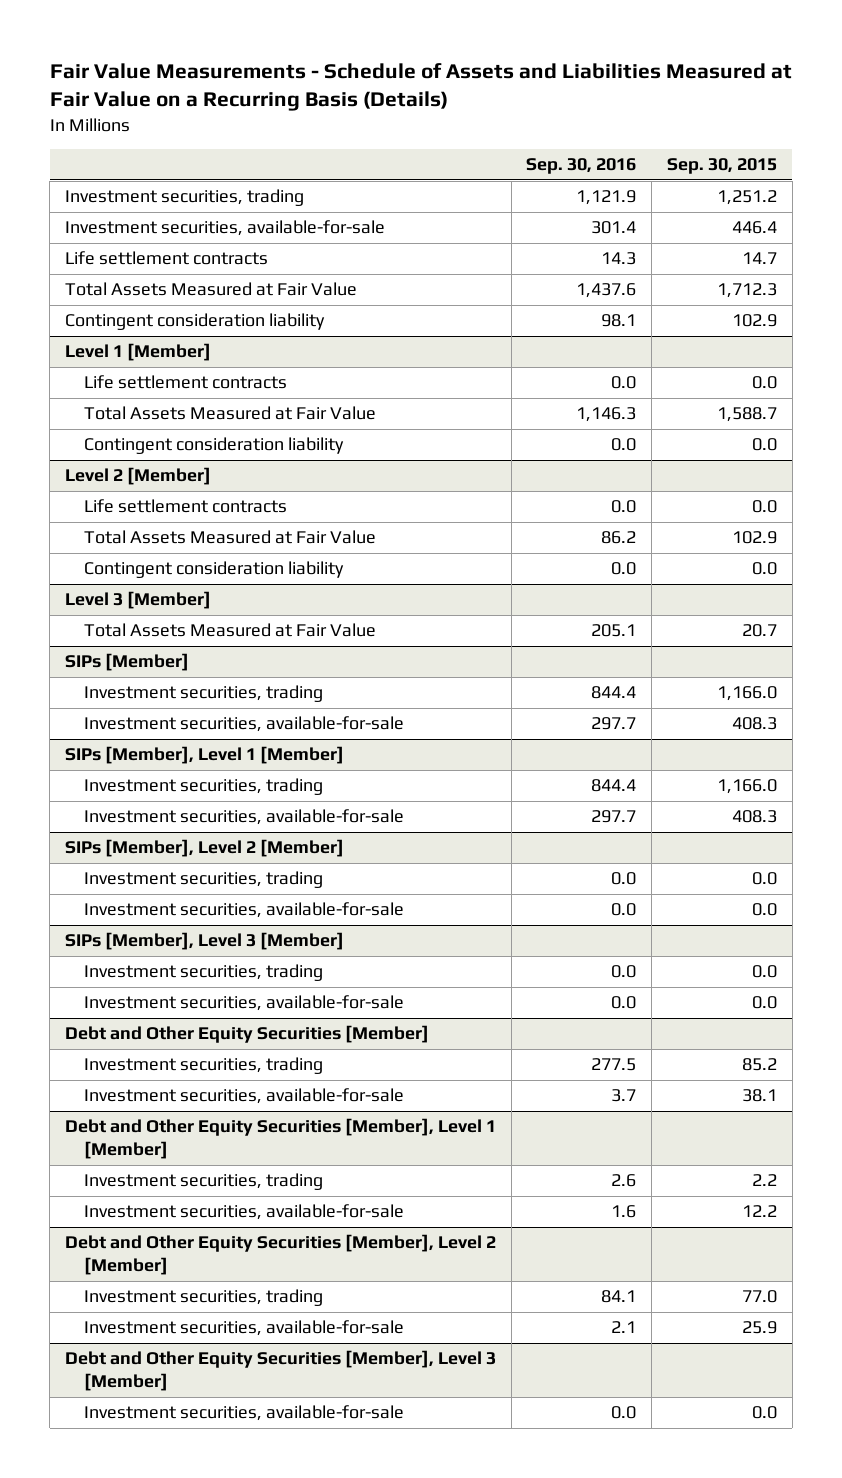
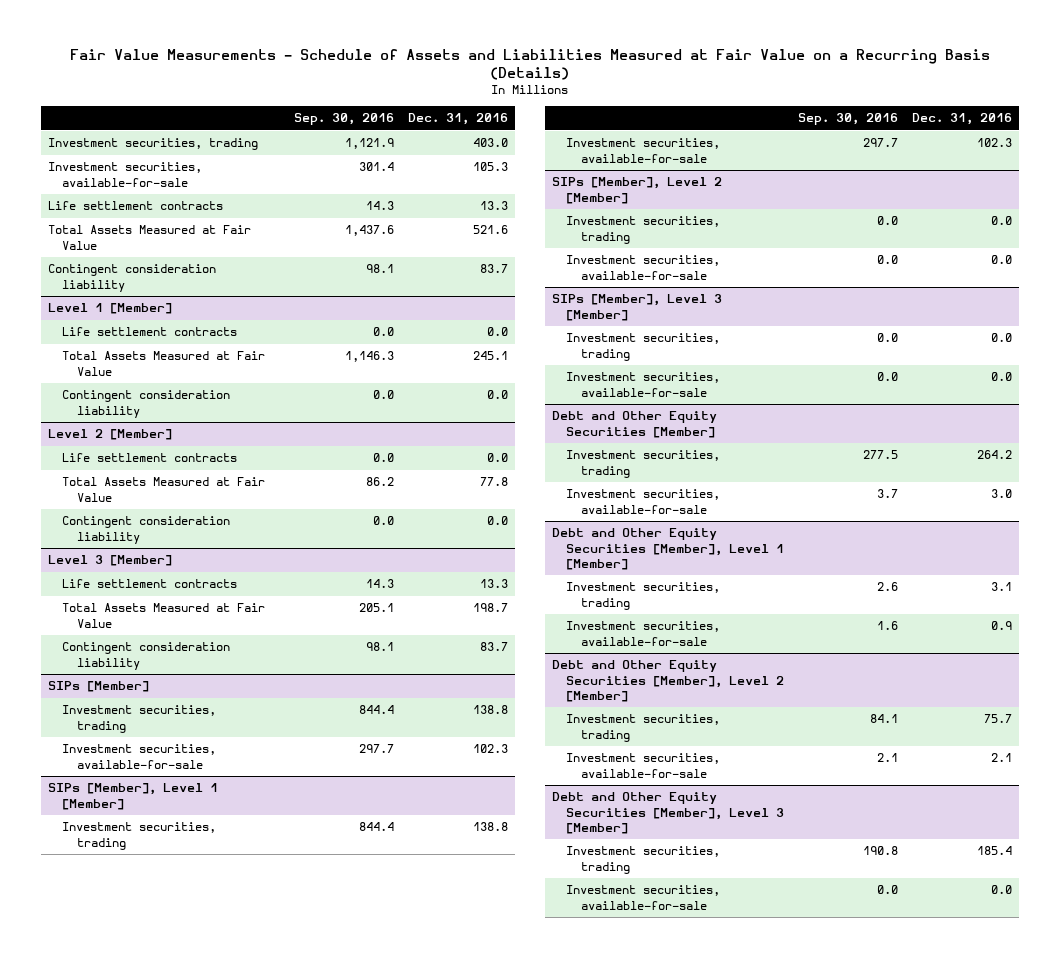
[667,158,778,175] Sep. 30, 2015 -> none
none -> [408,113,509,126] Dec. 31, 2016
none -> [62,579,238,589] Life settlement contracts
none -> [62,642,231,670] Contingent consideration liability
none -> [566,846,721,874] Investment securities, trading

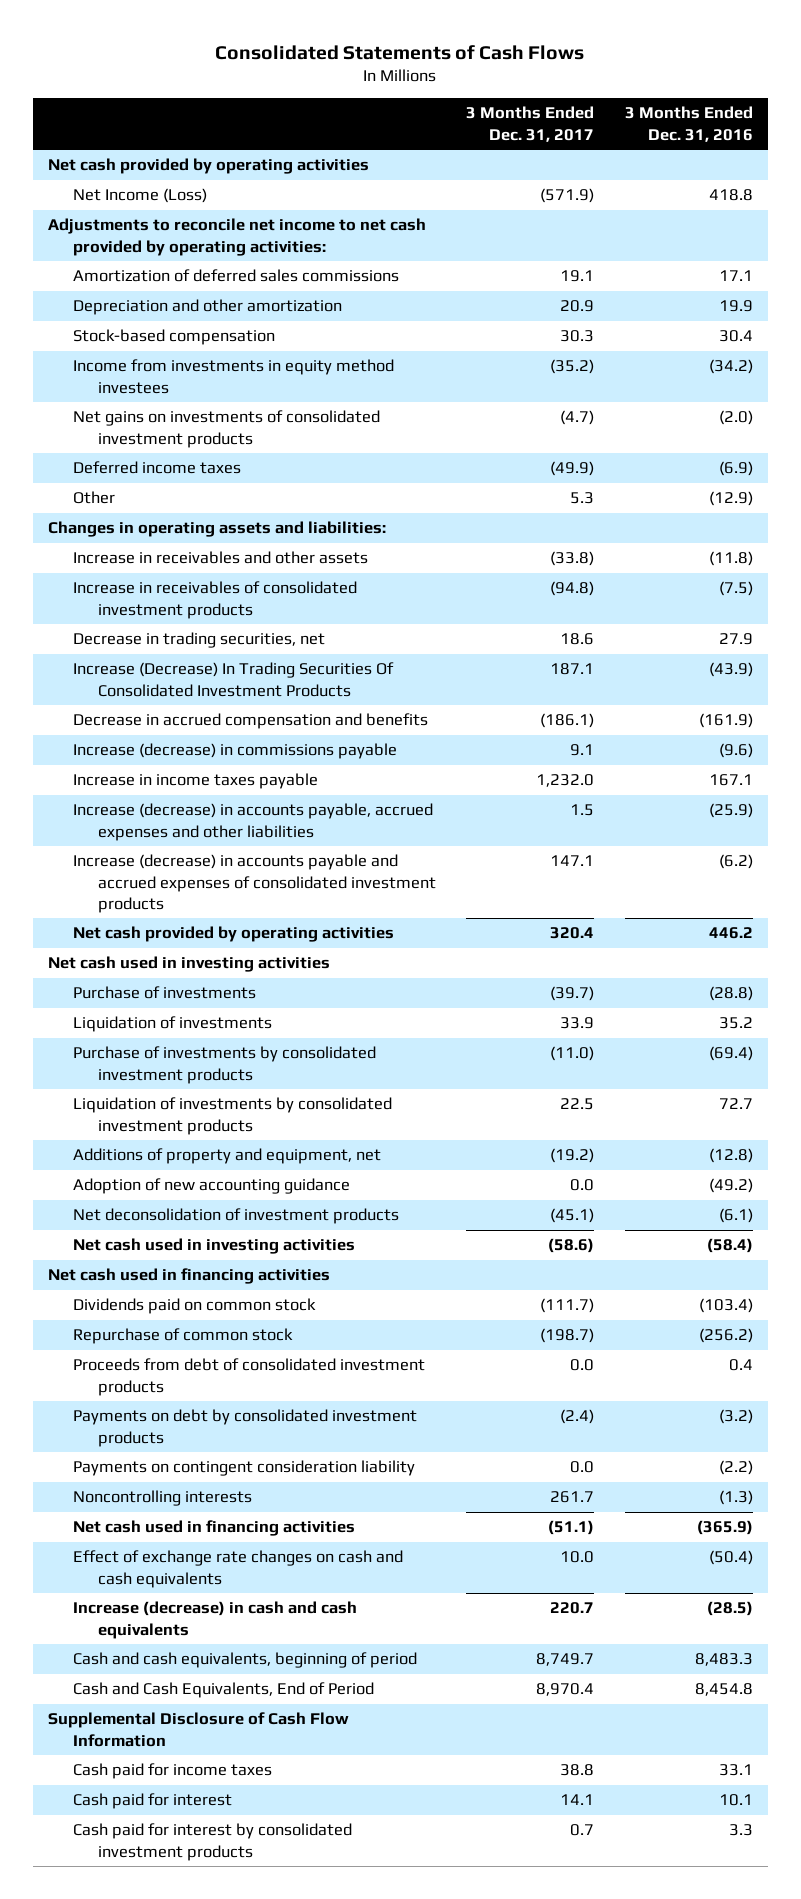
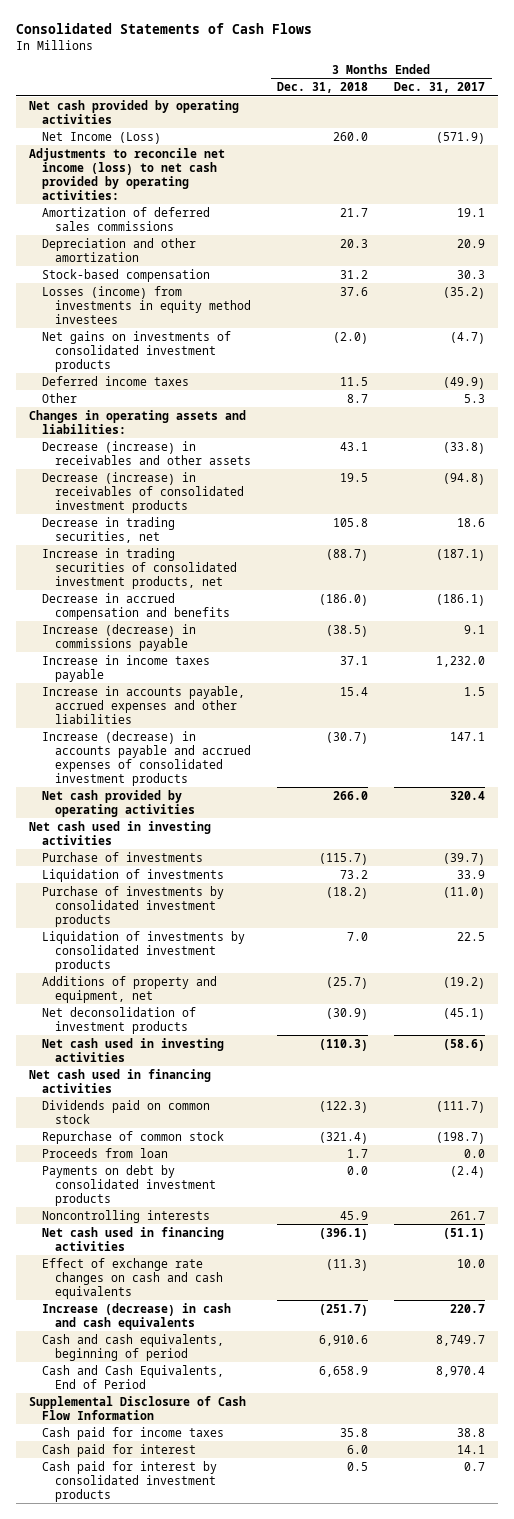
[624,106,753,142] 3 Months Ended Dec. 31, 2016 -> none
none -> [277,82,369,94] Dec. 31, 2018
[47,218,426,256] Adjustments to reconcile net income to net cash provided by operating activities: -> [29,147,226,200] Adjustments to reconcile net income (loss) to net cash provided by operating activities:
[72,359,394,394] Income from investments in equity method investees -> [42,285,252,324] Losses (income) from investments in equity method investees
[72,551,368,565] Increase in receivables and other assets -> [42,440,252,465] Decrease (increase) in receivables and other assets
[72,581,357,619] Increase in receivables of consolidated investment products -> [42,471,245,513] Decrease (increase) in receivables of consolidated investment products
[72,662,394,697] Increase (Decrease) In Trading Securities Of Consolidated Investment Products -> [42,547,238,589] Increase in trading securities of consolidated investment products, net
[550,663,595,676] 187.1 -> [436,548,486,561] (187.1)
[72,803,433,841] Increase (decrease) in accounts payable, accrued expenses and other liabilities -> [42,685,246,724] Increase in accounts payable, accrued expenses and other liabilities
[72,1178,350,1195] Adoption of new accounting guidance -> none
[72,1358,425,1396] Proceeds from debt of consolidated investment products -> none
none -> [42,1147,169,1158] Proceeds from loan
[72,1460,415,1477] Payments on contingent consideration liability -> none

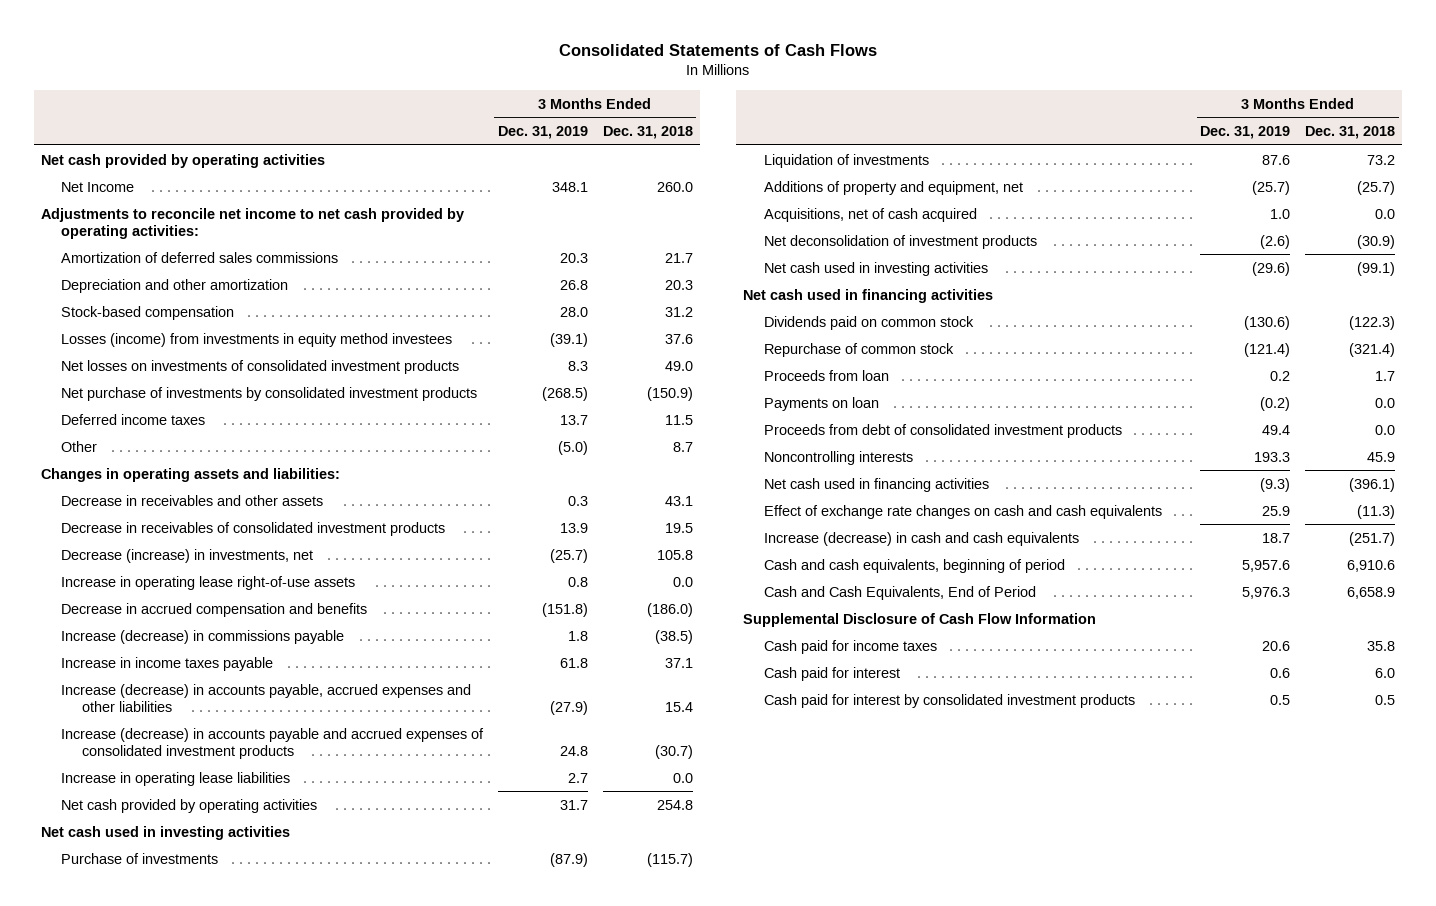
[394,82,486,94] Dec. 31, 2017 -> none
none -> [497,125,588,139] Dec. 31, 2019
[42,131,162,144] Net Income (Loss) -> [61,181,135,192] Net Income
[29,147,226,200] Adjustments to reconcile net income (loss) to net cash provided by operating activities: -> [40,207,464,239] Adjustments to reconcile net income to net cash provided by operating activities:
[42,330,232,372] Net gains on investments of consolidated investment products -> [61,359,460,374] Net losses on investments of consolidated investment products
[333,331,369,344] (2.0) -> [664,360,693,371] 49.0
none -> [61,386,478,401] Net purchase of investments by consolidated investment products
[42,547,238,589] Increase in trading securities of consolidated investment products, net -> none
[42,440,252,465] Decrease (increase) in receivables and other assets -> [61,494,324,506] Decrease in receivables and other assets
[42,471,245,513] Decrease (increase) in receivables of consolidated investment products -> [61,521,446,536] Decrease in receivables of consolidated investment products
[42,516,176,543] Decrease in trading securities, net -> [61,548,314,563] Decrease (increase) in investments, net
none -> [61,575,356,590] Increase in operating lease right-of-use assets
[42,685,246,724] Increase in accounts payable, accrued expenses and other liabilities -> [61,683,472,712] Increase (decrease) in accounts payable, accrued expenses and other liabilities
none -> [61,771,291,786] Increase in operating lease liabilities
[333,790,369,800] 266.0 -> [656,799,693,810] 254.8
[42,885,225,927] Purchase of investments by consolidated investment products -> none
[42,930,246,972] Liquidation of investments by consolidated investment products -> none
none -> [763,207,977,222] Acquisitions, net of cash acquired
[319,1038,369,1051] (110.3) -> [1356,261,1395,276] (99.1)
[42,1164,217,1206] Payments on debt by consolidated investment products -> none
none -> [763,396,879,411] Payments on loan
none -> [763,423,1122,438] Proceeds from debt of consolidated investment products

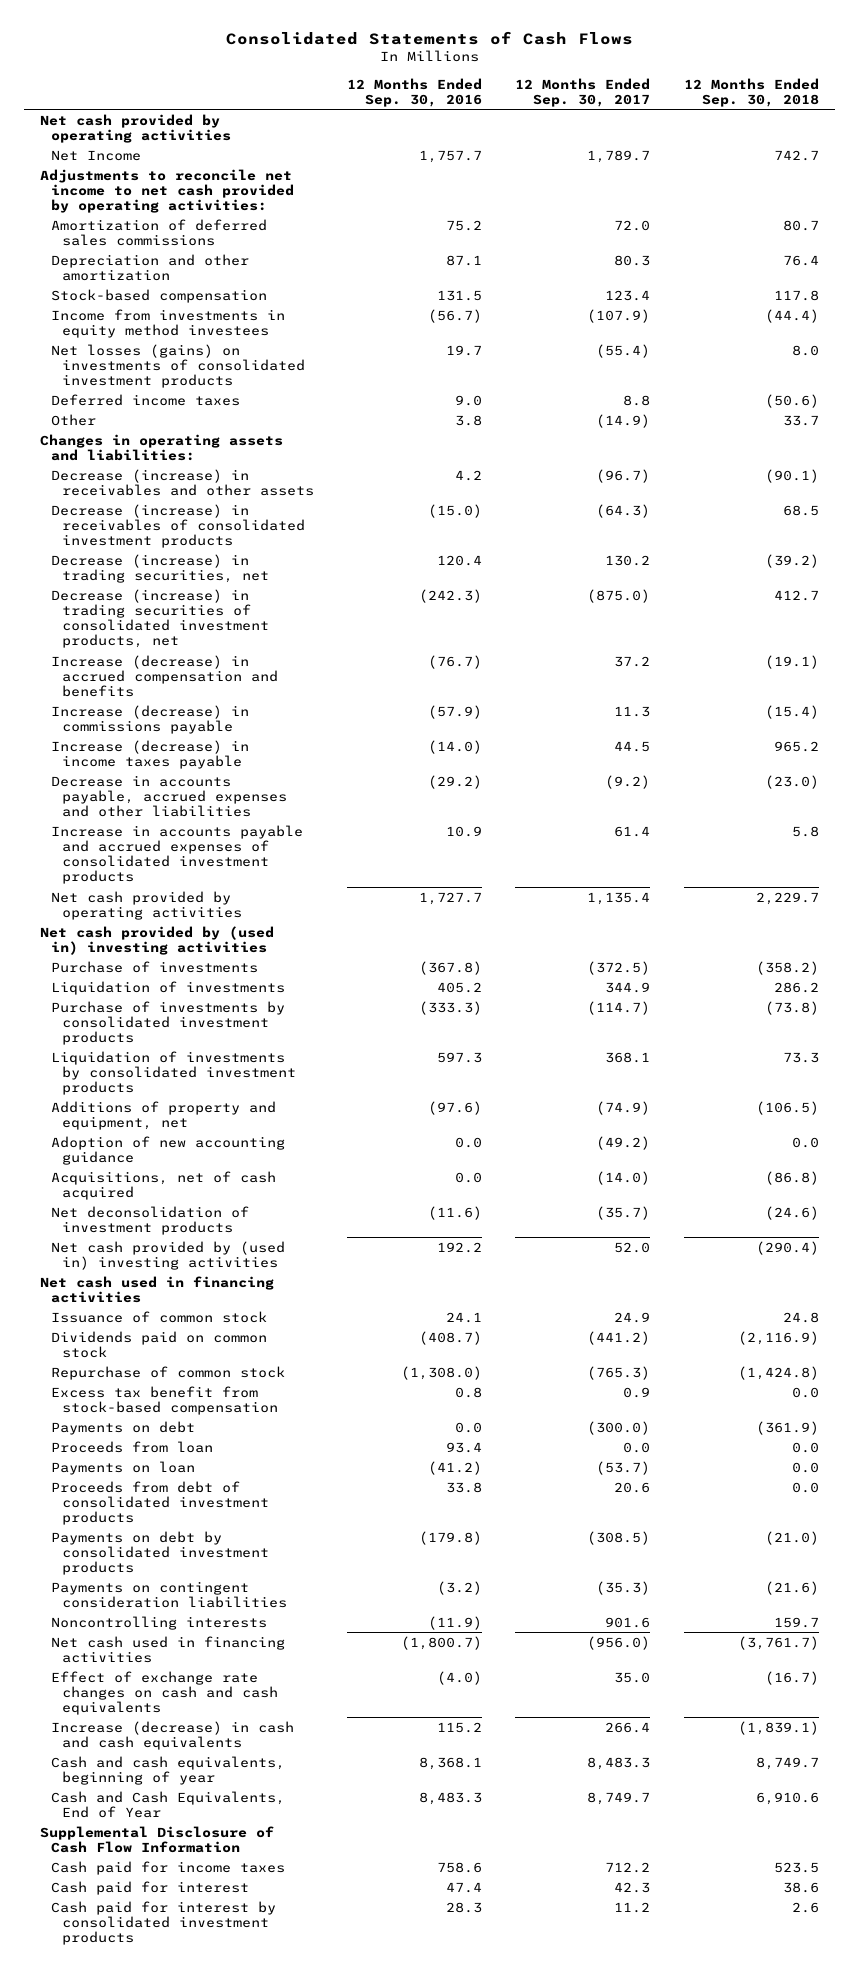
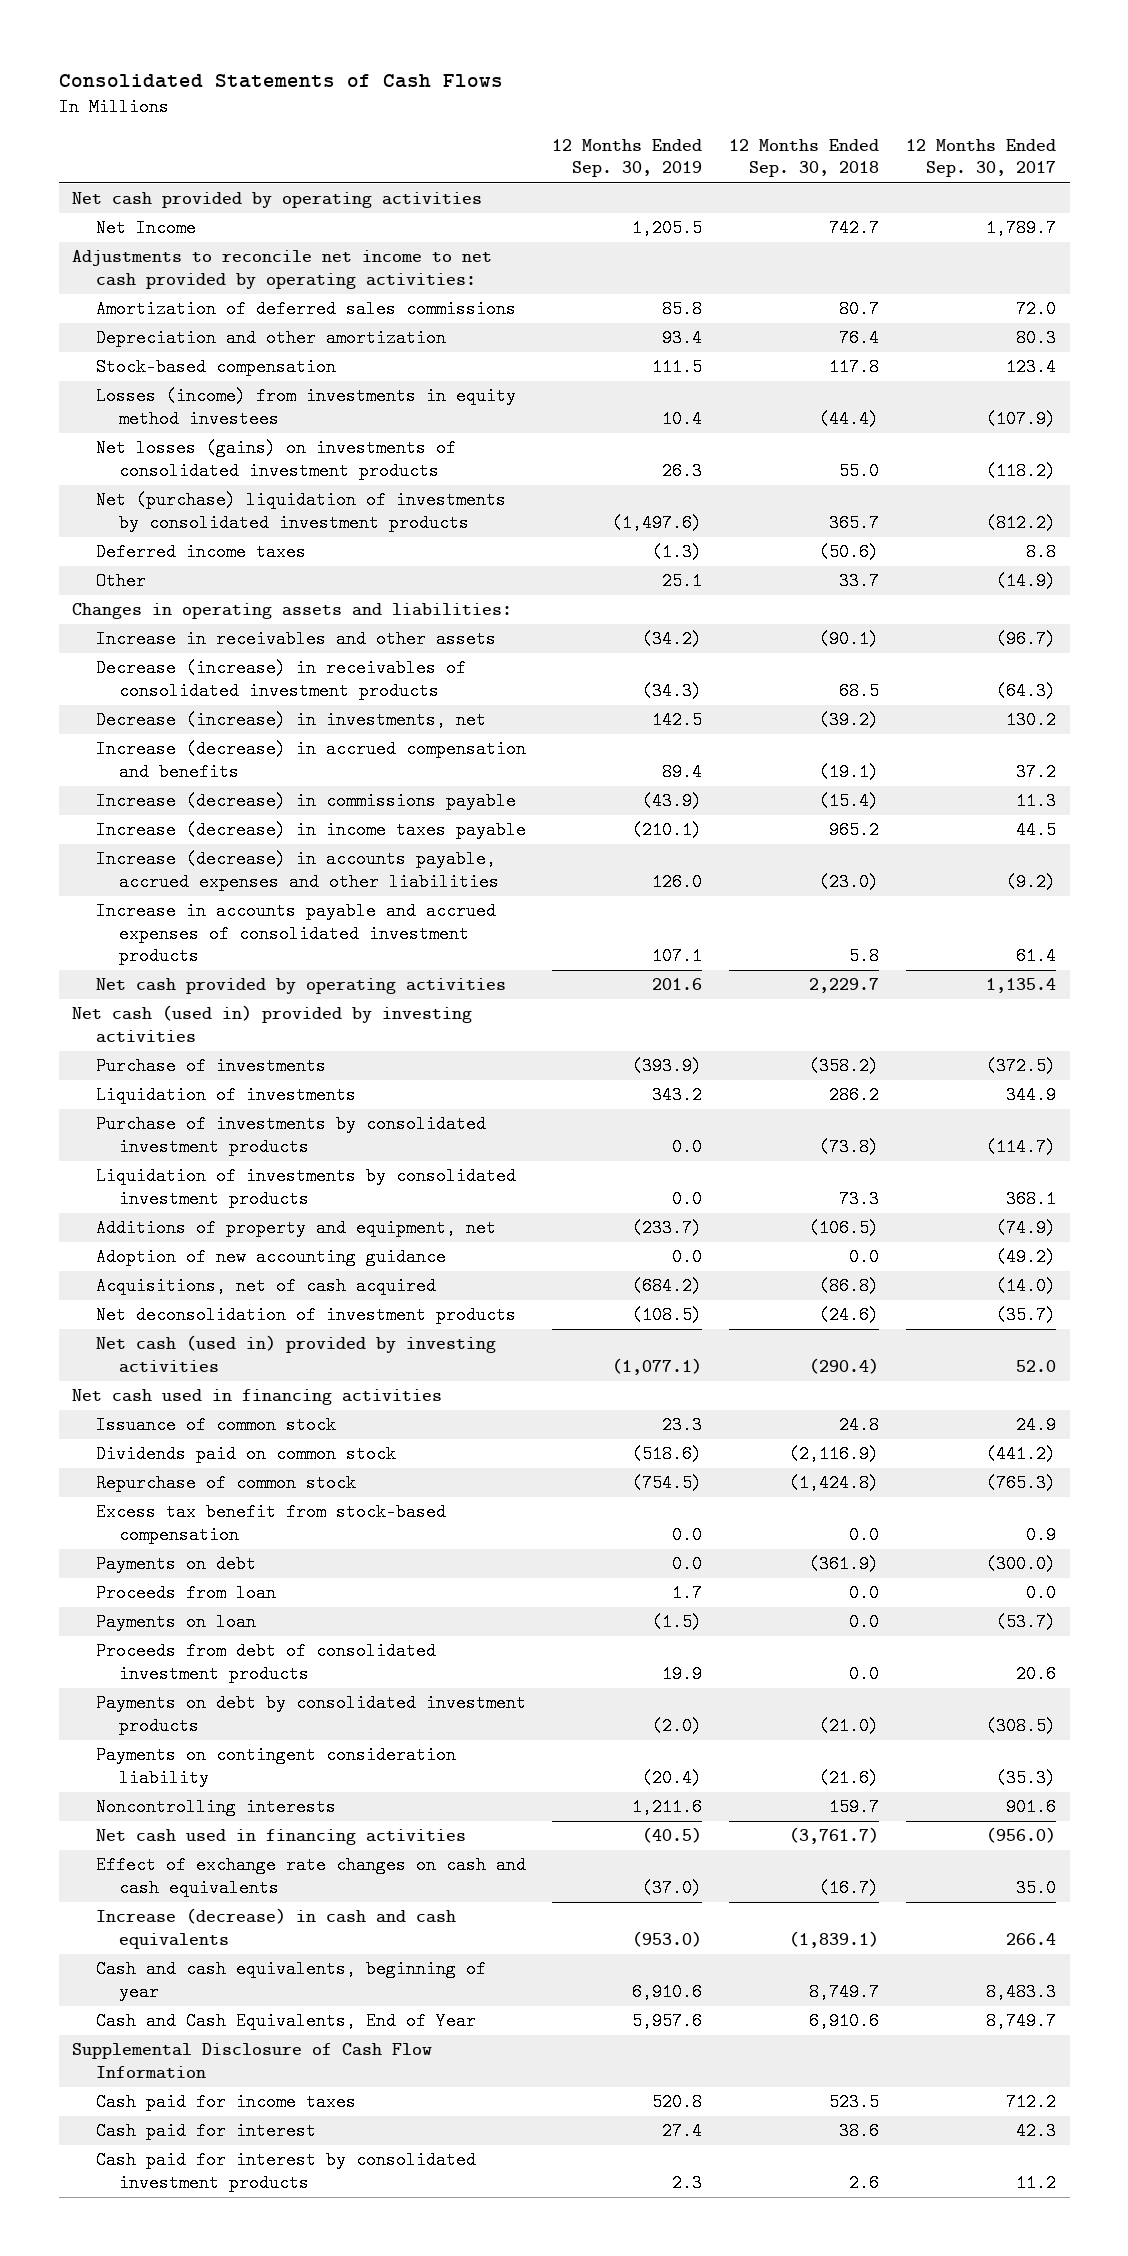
[346,77,482,107] 12 Months Ended Sep. 30, 2016 -> none
none -> [552,138,703,178] 12 Months Ended Sep. 30, 2019
[51,308,286,338] Income from investments in equity method investees -> [95,387,516,428] Losses (income) from investments in equity method investees
[596,343,651,358] (55.4) -> [986,461,1057,480] (118.2)
[791,344,819,356] 8.0 -> [839,461,880,480] 55.0
none -> [95,491,506,532] Net (purchase) liquidation of investments by consolidated investment products
[51,468,314,496] Decrease (increase) in receivables and other assets -> [95,630,496,649] Increase in receivables and other assets
[51,588,269,649] Decrease (increase) in trading securities of consolidated investment products, net -> none
[51,553,269,583] Decrease (increase) in trading securities, net -> [95,711,486,730] Decrease (increase) in investments, net
[51,774,287,817] Decrease in accounts payable, accrued expenses and other liabilities -> [95,850,500,891] Increase (decrease) in accounts payable, accrued expenses and other liabilities
[40,925,275,955] Net cash provided by (used in) investing activities -> [71,1005,472,1043] Net cash (used in) provided by investing activities
[51,1240,286,1270] Net cash provided by (used in) investing activities -> [95,1335,496,1373] Net cash (used in) provided by investing activities
[51,1580,287,1608] Payments on contingent consideration liabilities -> [95,1746,456,1787] Payments on contingent consideration liability

